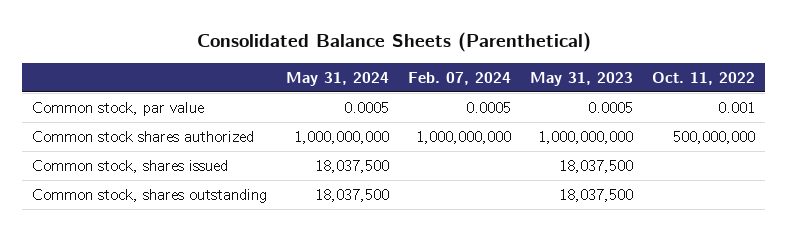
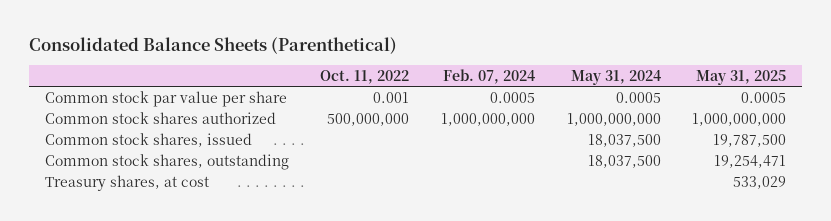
[530,71,634,86] May 31, 2023 -> none
none -> [696,69,787,85] May 31, 2025
[31,102,204,117] Common stock, par value -> [44,90,287,107] Common stock par value per share
[31,160,228,174] Common stock, shares issued -> [44,132,252,147] Common stock shares, issued
[31,189,267,204] Common stock, shares outstanding -> [44,153,289,170] Common stock shares, outstanding
none -> [44,174,209,191] Treasury shares, at cost

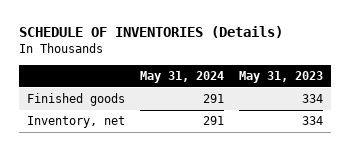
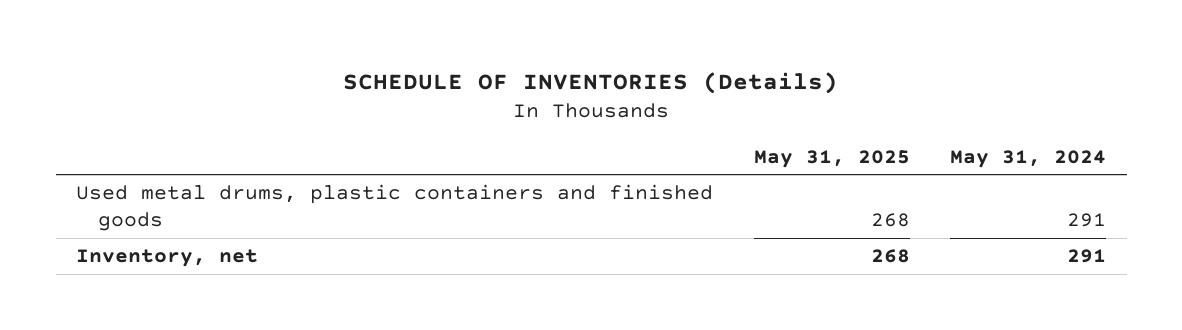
[239,71,324,84] May 31, 2023 -> none
none -> [753,149,910,168] May 31, 2025
[26,93,125,107] Finished goods -> [75,184,713,232] Used metal drums, plastic containers and finished goods

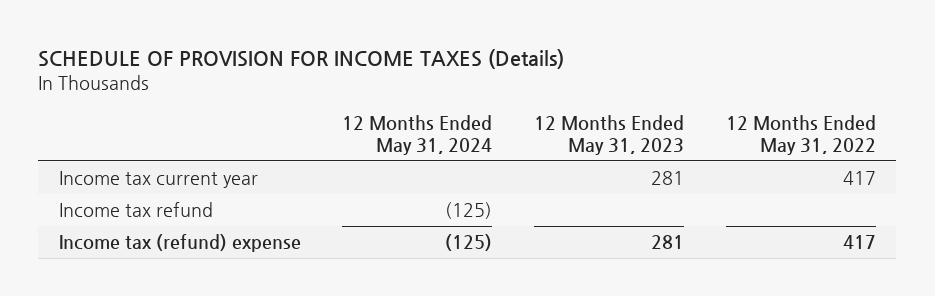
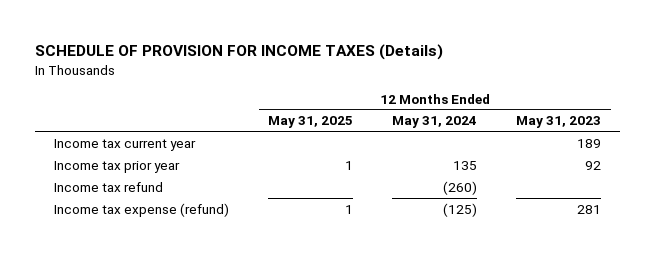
[725,115,876,155] 12 Months Ended May 31, 2022 -> none
none -> [268,116,354,129] May 31, 2025
[651,171,685,186] 281 -> [577,138,602,148] 189
none -> [54,160,181,173] Income tax prior year
[445,202,493,220] (125) -> [443,180,478,195] (260)
[58,234,301,253] Income tax (refund) expense -> [54,202,230,217] Income tax expense (refund)

